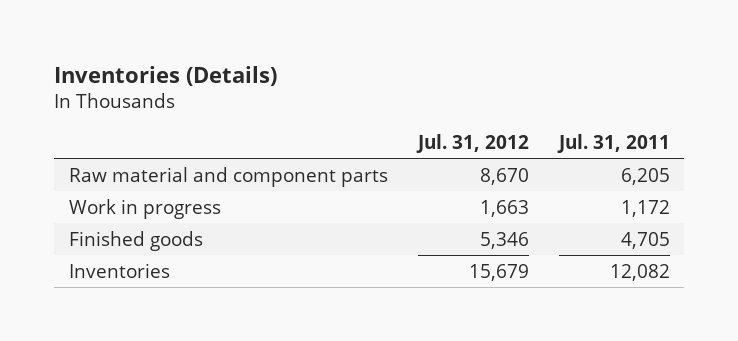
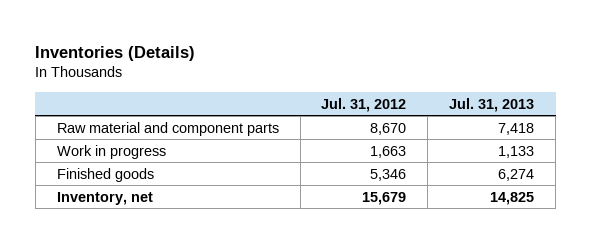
[556,133,670,153] Jul. 31, 2011 -> none
none -> [449,97,535,112] Jul. 31, 2013
[68,262,170,278] Inventories -> [56,191,153,205] Inventory, net

